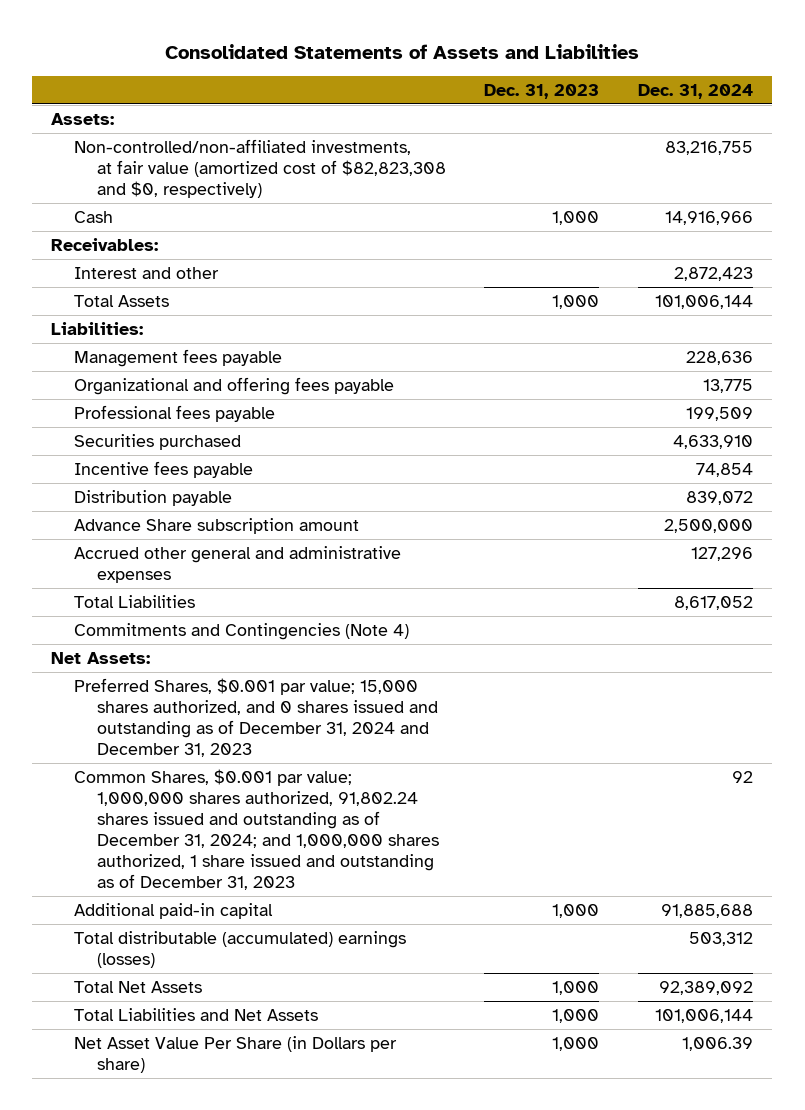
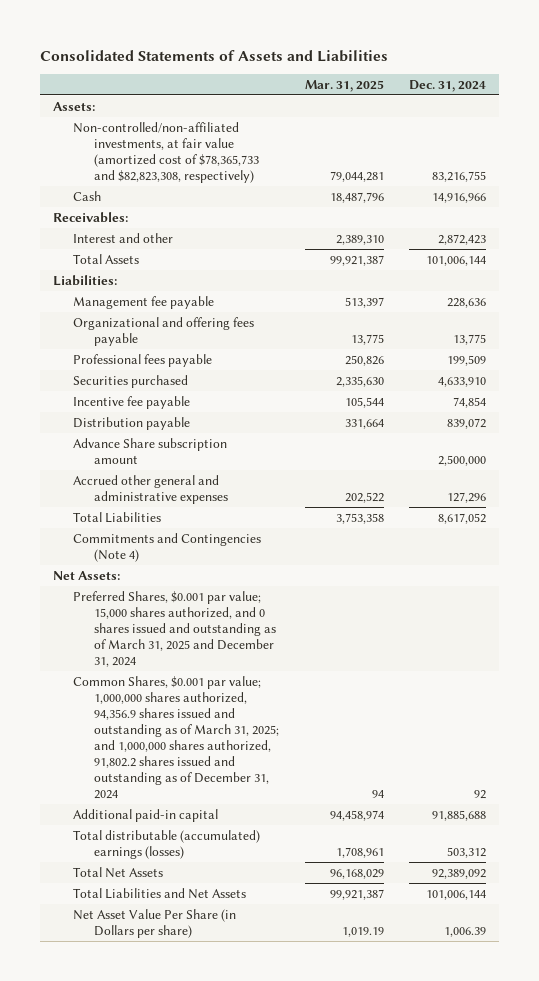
[484,83,600,99] Dec. 31, 2023 -> none
none -> [304,79,384,92] Mar. 31, 2025
[74,138,446,198] Non-controlled/non-affiliated investments, at fair value (amortized cost of $82,823,308 and $0, respectively) -> [73,121,260,184] Non-controlled/non-affiliated investments, at fair value (amortized cost of $78,365,733 and $82,823,308, respectively)
[74,348,283,367] Management fees payable -> [73,295,215,309] Management fee payable
[74,460,254,478] Incentive fees payable -> [73,395,191,409] Incentive fee payable
[74,677,438,757] Preferred Shares, $0.001 par value; 15,000 shares authorized, and 0 shares issued and outstanding as of December 31, 2024 and December 31, 2023 -> [73,590,277,668] Preferred Shares, $0.001 par value; 15,000 shares authorized, and 0 shares issued and outstanding as of March 31, 2025 and December 31, 2024
[74,768,439,890] Common Shares, $0.001 par value; 1,000,000 shares authorized, 91,802.24 shares issued and outstanding as of December 31, 2024; and 1,000,000 shares authorized, 1 share issued and outstanding as of December 31, 2023 -> [73,675,280,800] Common Shares, $0.001 par value; 1,000,000 shares authorized, 94,356.9 shares issued and outstanding as of March 31, 2025; and 1,000,000 shares authorized, 91,802.2 shares issued and outstanding as of December 31, 2024

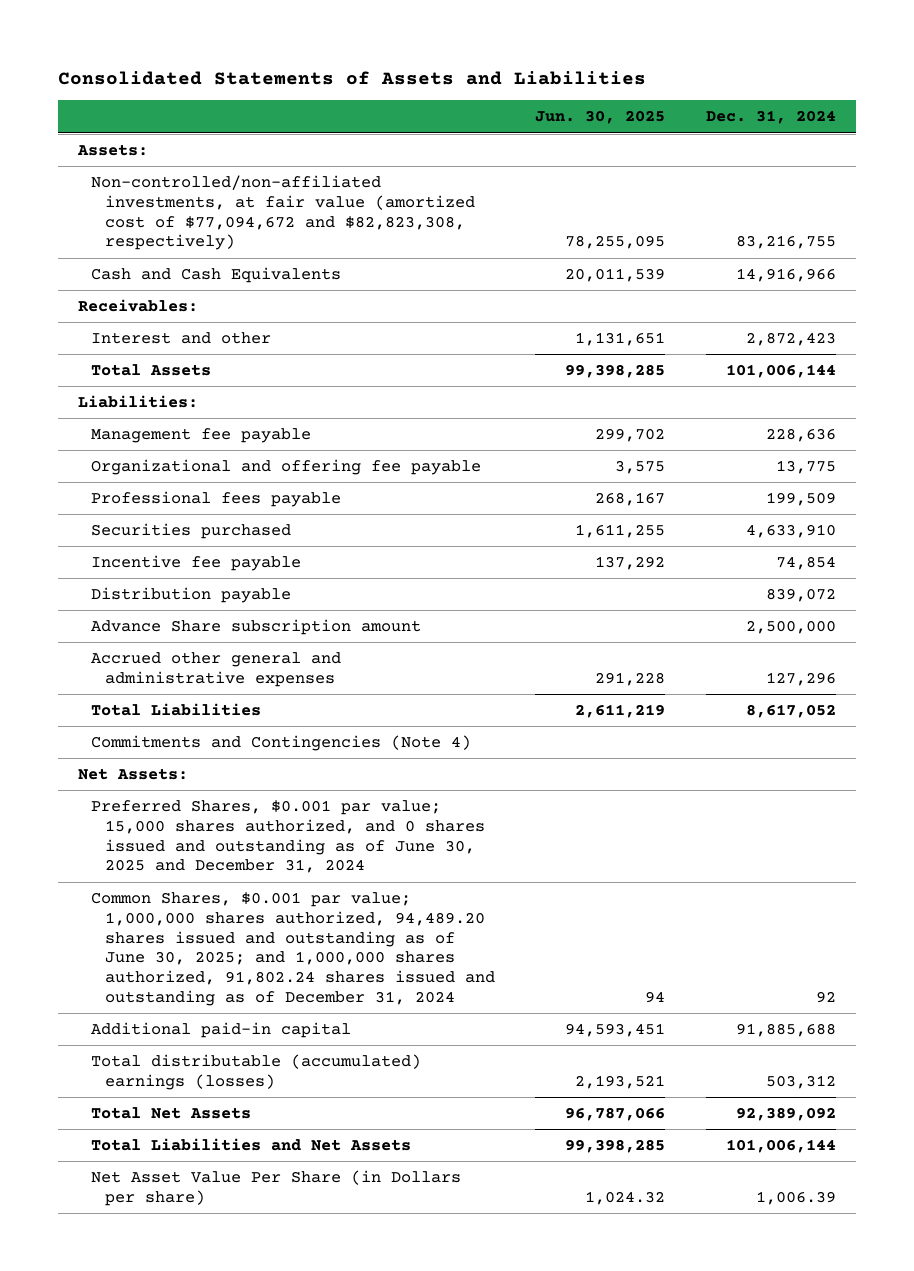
[304,79,384,92] Mar. 31, 2025 -> none
none -> [535,110,666,125] Jun. 30, 2025
[73,121,260,184] Non-controlled/non-affiliated investments, at fair value (amortized cost of $78,365,733 and $82,823,308, respectively) -> [91,174,475,251] Non-controlled/non-affiliated investments, at fair value (amortized cost of $77,094,672 and $82,823,308, respectively)
[73,190,102,201] Cash -> [91,266,342,283] Cash and Cash Equivalents
[73,316,255,346] Organizational and offering fees payable -> [91,458,482,475] Organizational and offering fee payable
[73,590,277,668] Preferred Shares, $0.001 par value; 15,000 shares authorized, and 0 shares issued and outstanding as of March 31, 2025 and December 31, 2024 -> [91,799,485,874] Preferred Shares, $0.001 par value; 15,000 shares authorized, and 0 shares issued and outstanding as of June 30, 2025 and December 31, 2024
[73,675,280,800] Common Shares, $0.001 par value; 1,000,000 shares authorized, 94,356.9 shares issued and outstanding as of March 31, 2025; and 1,000,000 shares authorized, 91,802.2 shares issued and outstanding as of December 31, 2024 -> [91,891,495,1007] Common Shares, $0.001 par value; 1,000,000 shares authorized, 94,489.20 shares issued and outstanding as of June 30, 2025; and 1,000,000 shares authorized, 91,802.24 shares issued and outstanding as of December 31, 2024

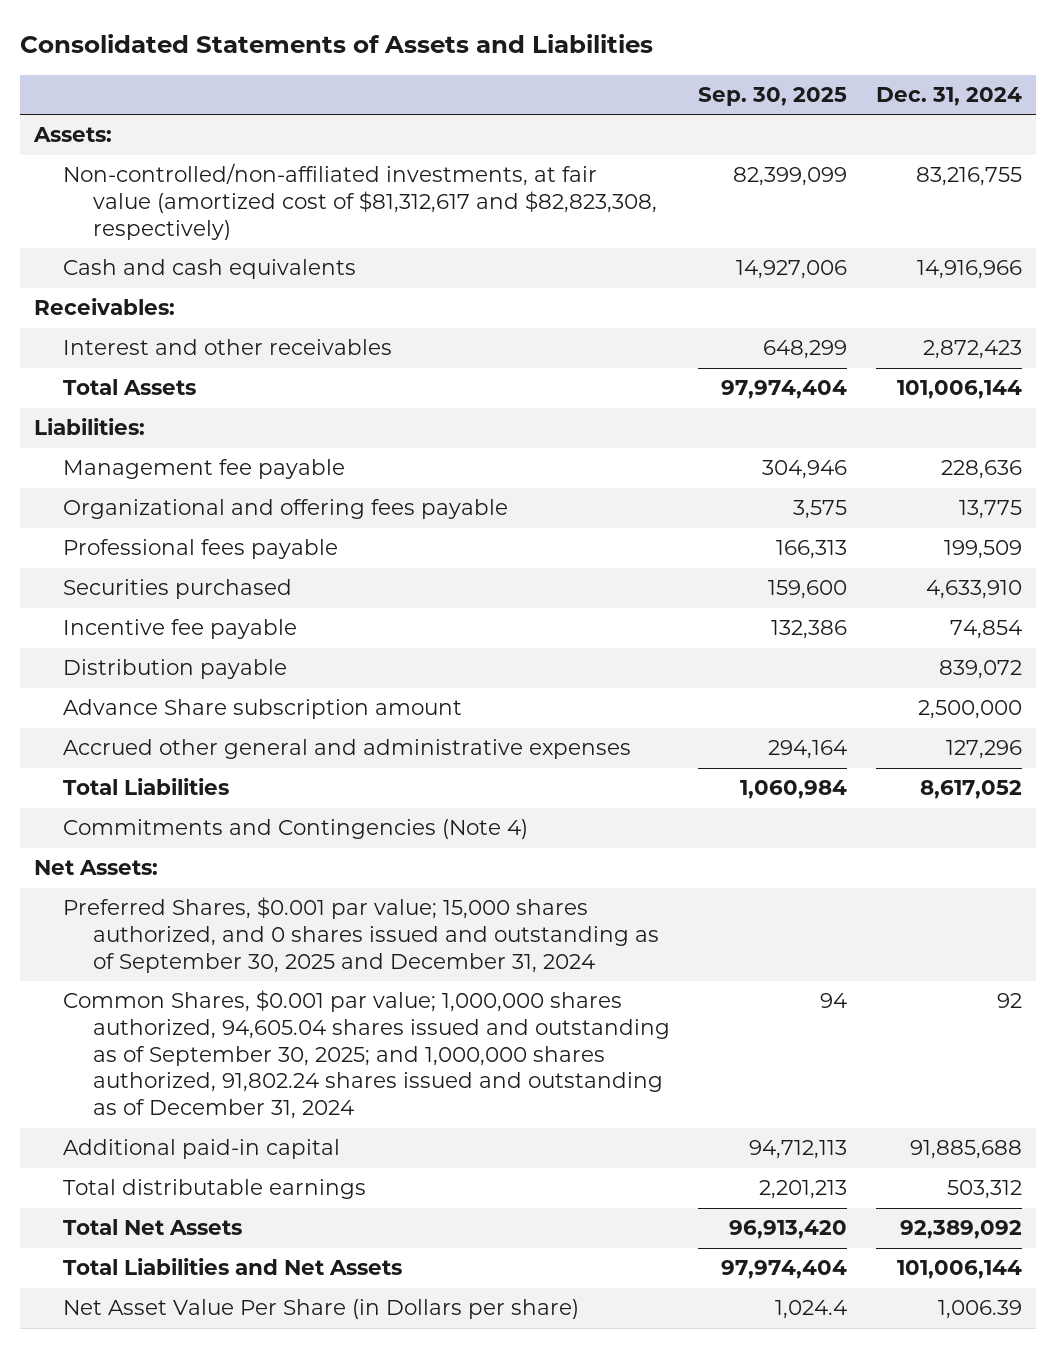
[535,110,666,125] Jun. 30, 2025 -> none
none -> [698,86,848,106] Sep. 30, 2025
[91,174,475,251] Non-controlled/non-affiliated investments, at fair value (amortized cost of $77,094,672 and $82,823,308, respectively) -> [63,163,657,240] Non-controlled/non-affiliated investments, at fair value (amortized cost of $81,312,617 and $82,823,308, respectively)
[91,266,342,283] Cash and Cash Equivalents -> [63,259,357,280] Cash and cash equivalents
[91,331,272,344] Interest and other -> [63,339,393,356] Interest and other receivables
[91,458,482,475] Organizational and offering fee payable -> [63,499,509,520] Organizational and offering fees payable
[91,799,485,874] Preferred Shares, $0.001 par value; 15,000 shares authorized, and 0 shares issued and outstanding as of June 30, 2025 and December 31, 2024 -> [63,897,659,973] Preferred Shares, $0.001 par value; 15,000 shares authorized, and 0 shares issued and outstanding as of September 30, 2025 and December 31, 2024
[91,891,495,1007] Common Shares, $0.001 par value; 1,000,000 shares authorized, 94,489.20 shares issued and outstanding as of June 30, 2025; and 1,000,000 shares authorized, 91,802.24 shares issued and outstanding as of December 31, 2024 -> [63,990,670,1120] Common Shares, $0.001 par value; 1,000,000 shares authorized, 94,605.04 shares issued and outstanding as of September 30, 2025; and 1,000,000 shares authorized, 91,802.24 shares issued and outstanding as of December 31, 2024
[91,1053,422,1090] Total distributable (accumulated) earnings (losses) -> [63,1179,367,1200] Total distributable earnings

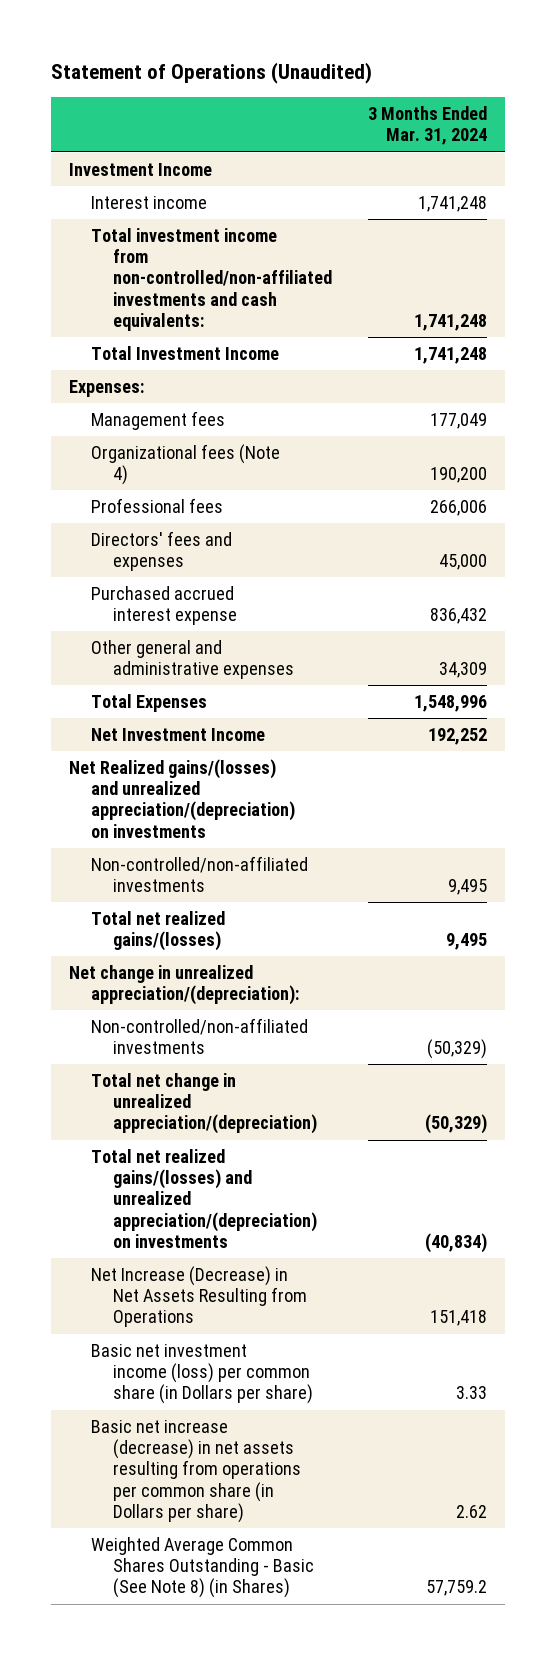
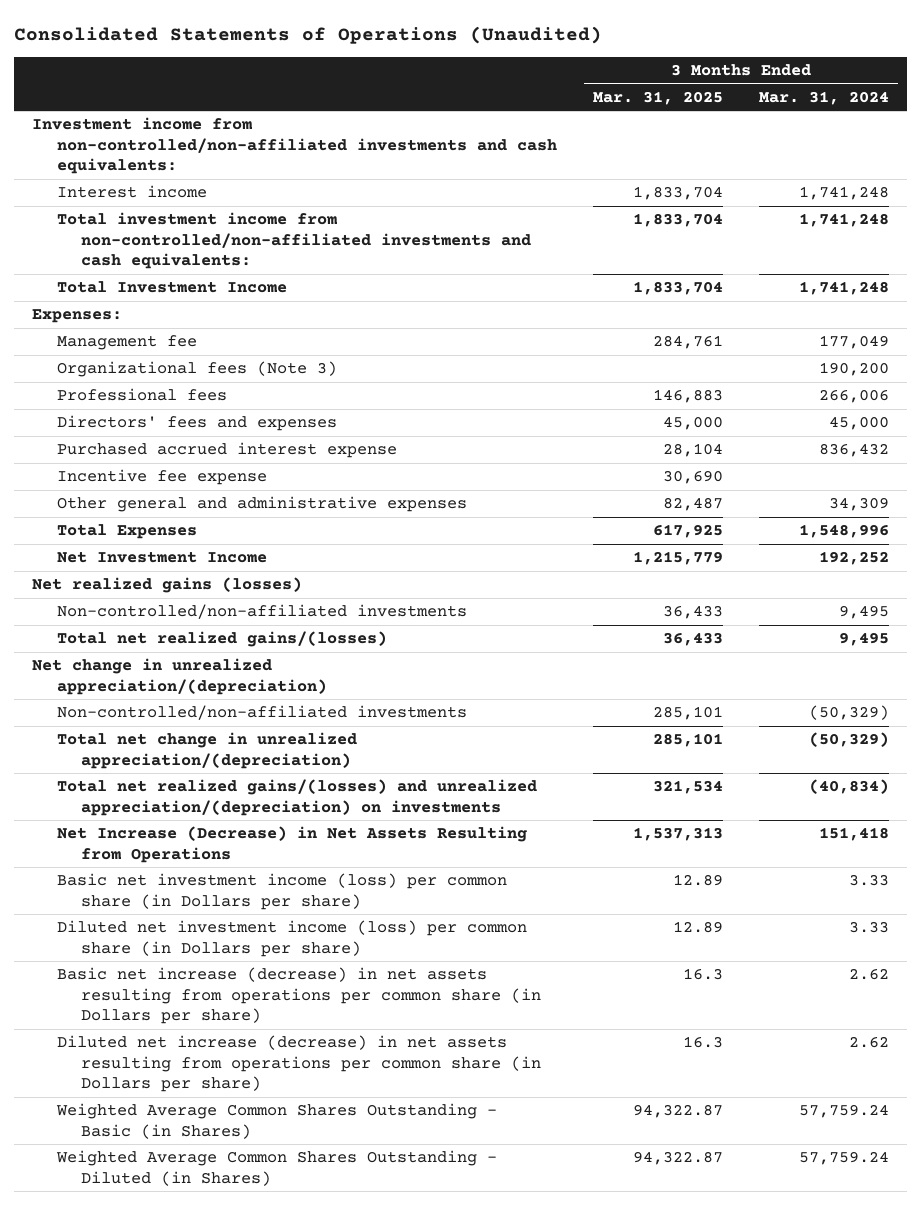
[51,62,373,85] Statement of Operations (Unaudited) -> [14,26,603,45] Consolidated Statements of Operations (Unaudited)
none -> [592,90,723,105] Mar. 31, 2025
[69,162,213,176] Investment Income -> none
none -> [32,117,557,175] Investment income from non-controlled/non-affiliated investments and cash equivalents:
[90,410,225,430] Management fees -> [56,335,197,351] Management fee
[90,443,280,486] Organizational fees (Note 4) -> [56,361,337,378] Organizational fees (Note 3)
none -> [56,469,267,486] Incentive fee expense
[69,758,295,838] Net Realized gains/(losses) and unrealized appreciation/(depreciation) on investments -> none
none -> [32,577,303,594] Net realized gains (losses)
[69,964,299,1006] Net change in unrealized appreciation/(depreciation): -> [32,658,327,695] Net change in unrealized appreciation/(depreciation)
none -> [56,920,527,957] Diluted net investment income (loss) per common share (in Dollars per share)
none -> [56,1035,541,1093] Diluted net increase (decrease) in net assets resulting from operations per common share (in Dollars per share)
[90,1536,314,1599] Weighted Average Common Shares Outstanding - Basic (See Note 8) (in Shares) -> [55,1103,497,1139] Weighted Average Common Shares Outstanding - Basic (in Shares)
[425,1580,487,1597] 57,759.2 -> [799,1104,890,1119] 57,759.24
none -> [55,1150,497,1186] Weighted Average Common Shares Outstanding - Diluted (in Shares)

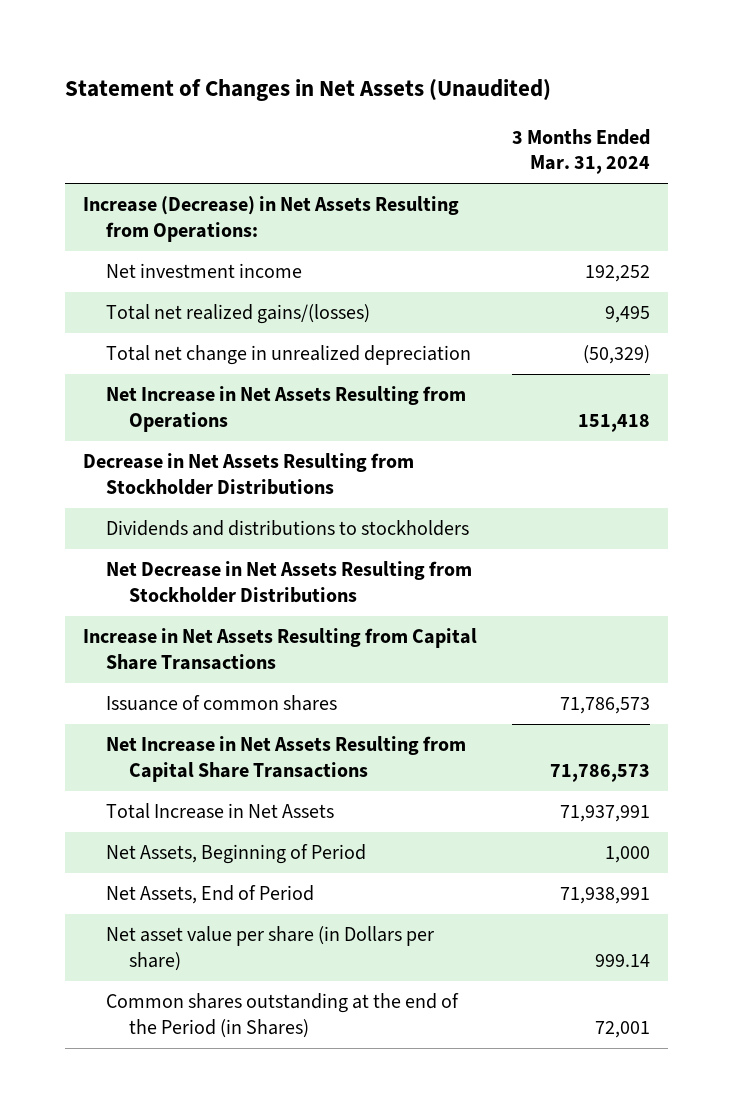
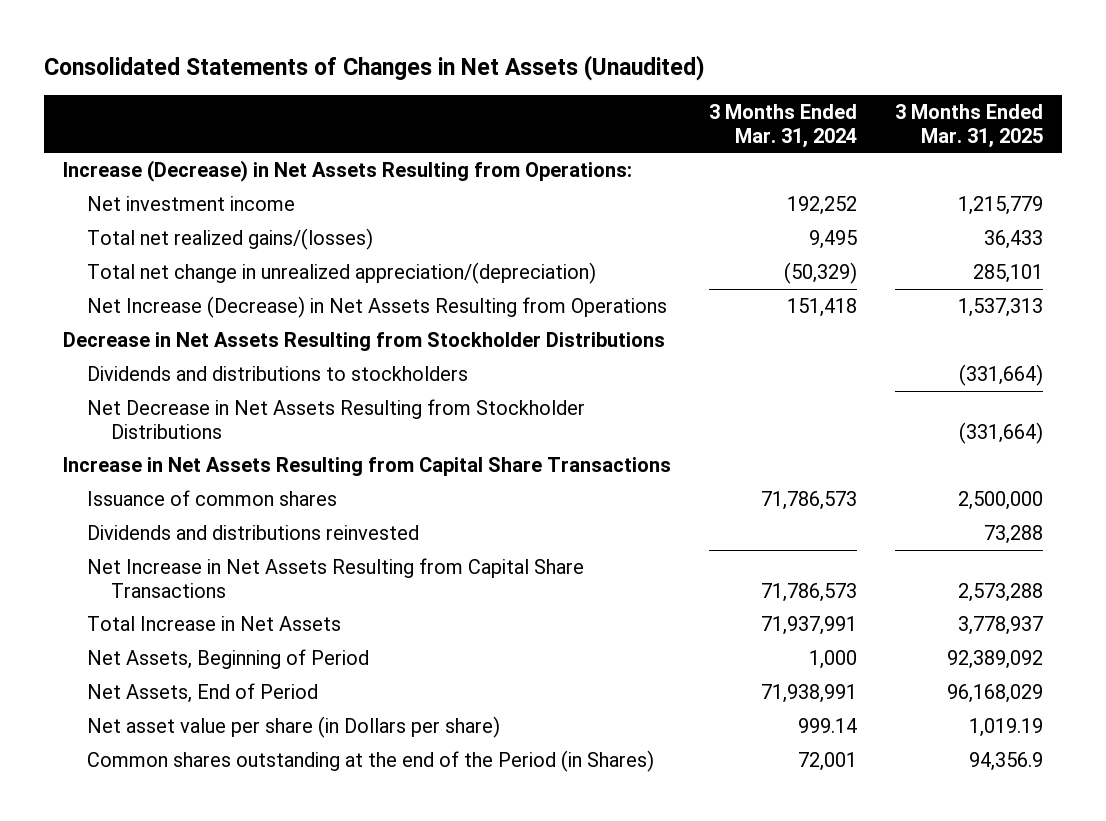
[65,79,552,102] Statement of Changes in Net Assets (Unaudited) -> [44,55,706,82] Consolidated Statements of Changes in Net Assets (Unaudited)
none -> [894,103,1043,148] 3 Months Ended Mar. 31, 2025
[105,345,471,366] Total net change in unrealized depreciation -> [87,261,597,284] Total net change in unrealized appreciation/(depreciation)
[105,386,466,433] Net Increase in Net Assets Resulting from Operations -> [87,295,668,318] Net Increase (Decrease) in Net Assets Resulting from Operations
none -> [87,524,420,540] Dividends and distributions reinvested

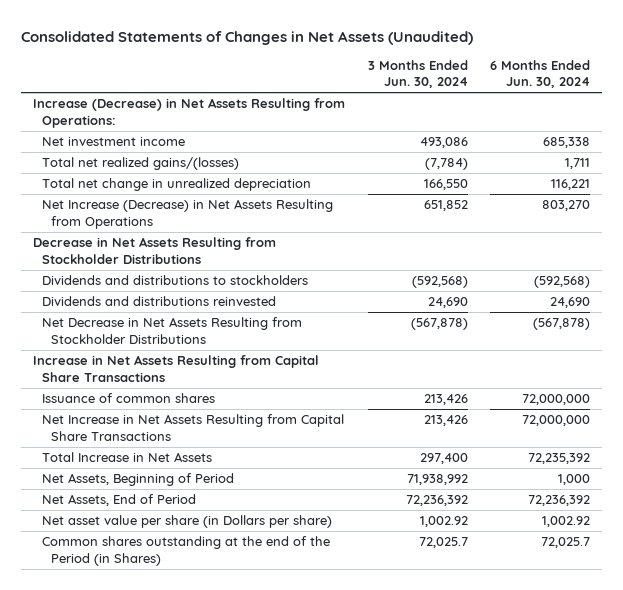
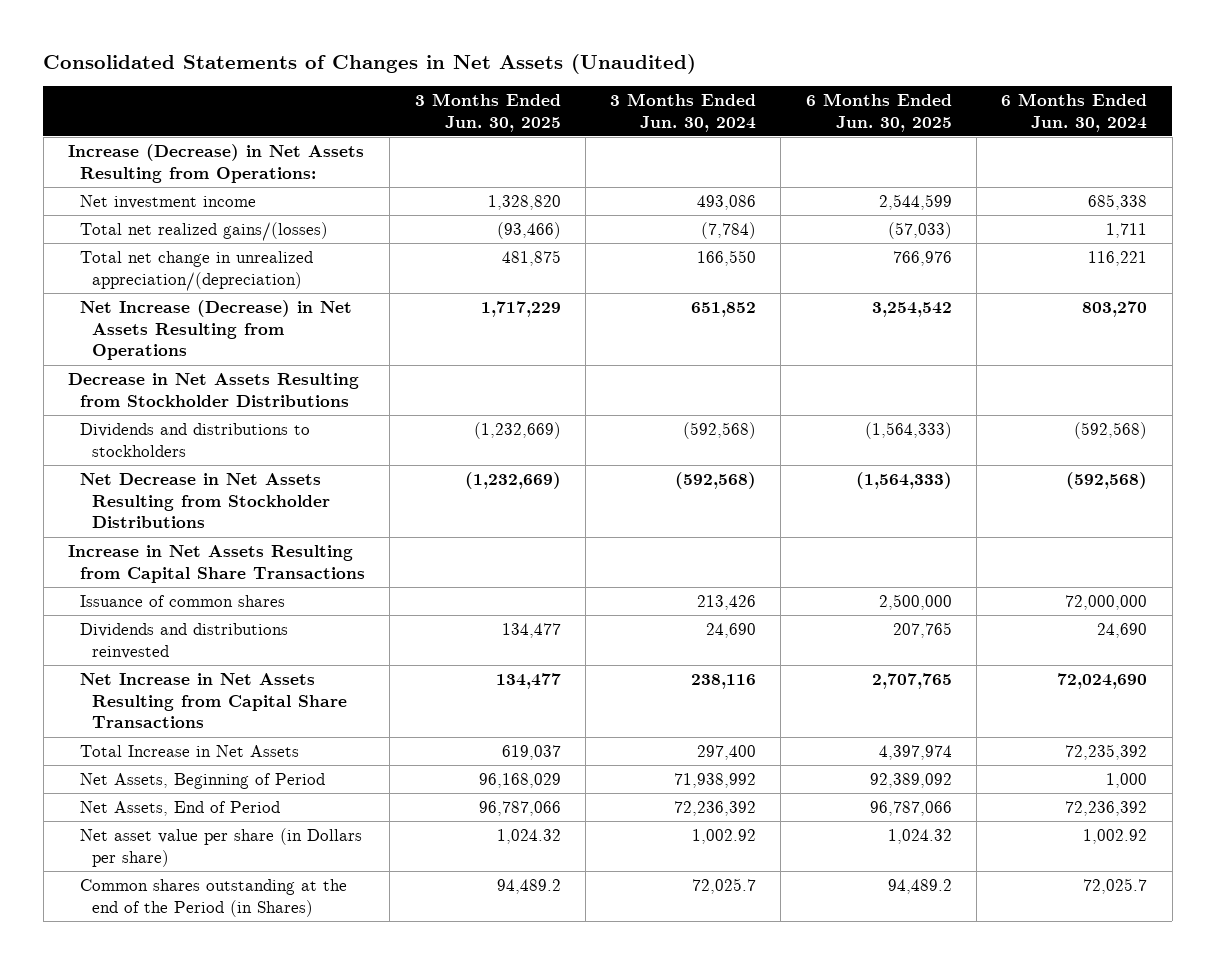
none -> [414,92,561,132] 3 Months Ended Jun. 30, 2025
none -> [805,92,952,132] 6 Months Ended Jun. 30, 2025
[42,178,312,192] Total net change in unrealized depreciation -> [80,250,314,291] Total net change in unrealized appreciation/(depreciation)
[410,318,468,331] (567,878) -> [675,471,757,489] (592,568)
[533,318,591,331] (567,878) -> [1066,471,1148,489] (592,568)
[42,296,277,307] Dividends and distributions reinvested -> [80,622,289,659] Dividends and distributions reinvested
[423,415,468,427] 213,426 -> [691,673,757,689] 238,116
[522,415,591,427] 72,000,000 -> [1057,672,1148,689] 72,024,690

